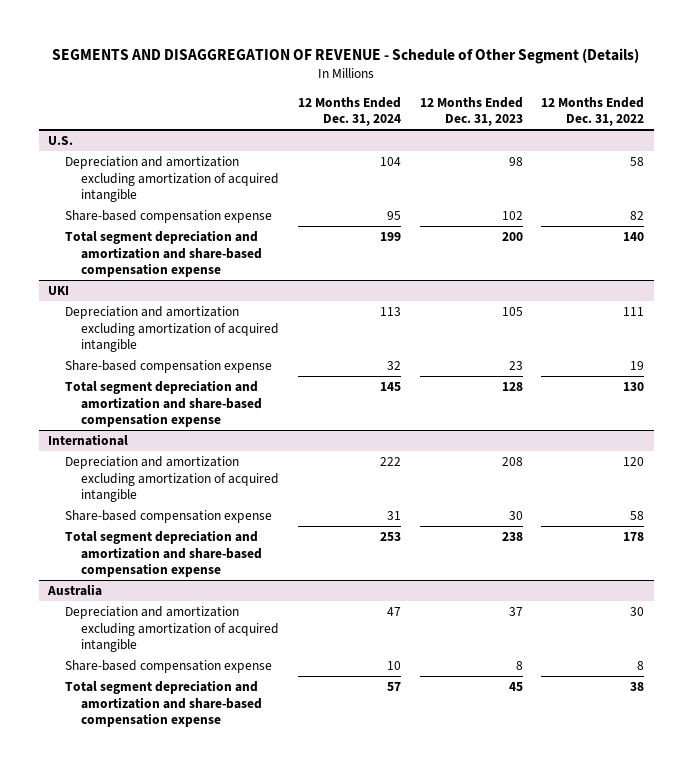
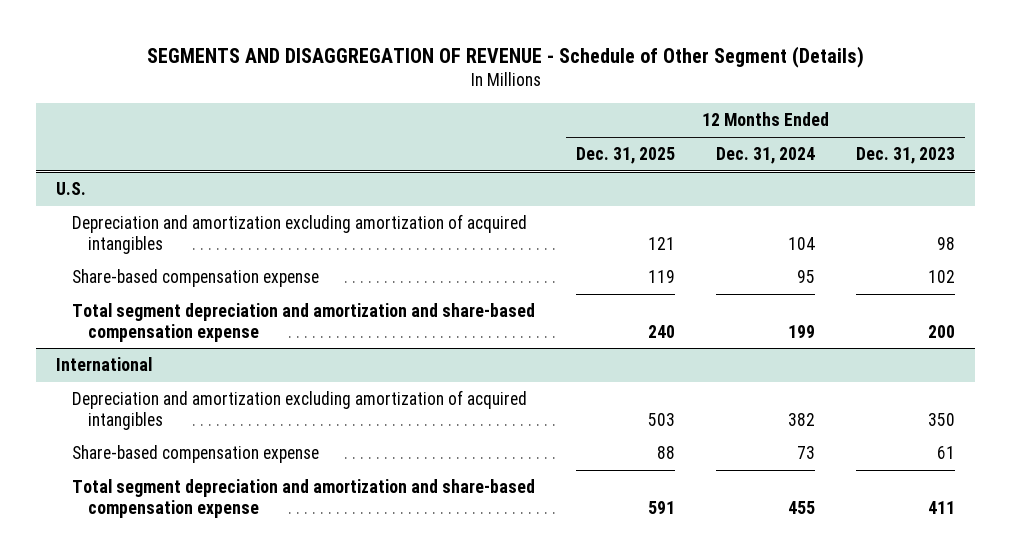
[541,96,645,127] 12 Months Ended Dec. 31, 2022 -> none
none -> [576,147,676,165] Dec. 31, 2025
[64,155,280,203] Depreciation and amortization excluding amortization of acquired intangible -> [72,213,528,254] Depreciation and amortization excluding amortization of acquired intangibles
[47,285,69,295] UKI -> none
[64,305,280,353] Depreciation and amortization excluding amortization of acquired intangible -> none
[64,359,272,373] Share-based compensation expense -> none
[64,379,263,428] Total segment depreciation and amortization and share-based compensation expense -> none
[46,583,102,596] Australia -> none
[64,605,280,653] Depreciation and amortization excluding amortization of acquired intangible -> none
[64,659,272,673] Share-based compensation expense -> none
[64,679,263,728] Total segment depreciation and amortization and share-based compensation expense -> none
[64,455,280,503] Depreciation and amortization excluding amortization of acquired intangible -> [72,389,528,430] Depreciation and amortization excluding amortization of acquired intangibles
[379,456,401,466] 222 -> [788,412,816,426] 382
[501,456,523,466] 208 -> [927,412,955,426] 350
[386,510,401,520] 31 -> [797,445,816,459] 73
[508,510,523,520] 30 -> [936,445,955,459] 61
[379,531,401,541] 253 -> [788,500,816,514] 455
[501,531,523,541] 238 -> [927,500,955,514] 411

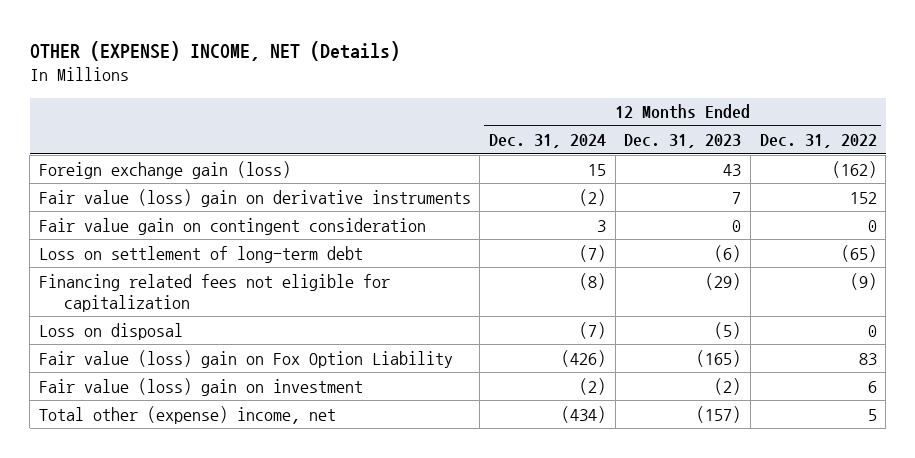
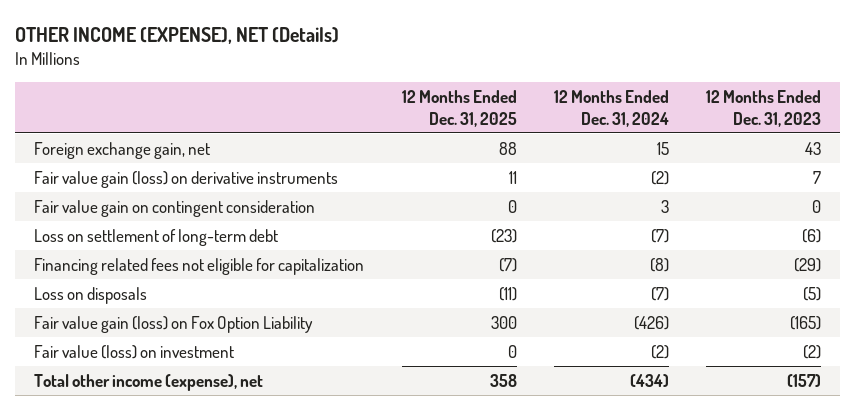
[29,40,400,61] OTHER (EXPENSE) INCOME, NET (Details) -> [15,26,340,44] OTHER INCOME (EXPENSE), NET (Details)
[759,134,877,149] Dec. 31, 2022 -> none
none -> [401,89,517,127] 12 Months Ended Dec. 31, 2025
[38,160,291,179] Foreign exchange gain (loss) -> [34,141,211,159] Foreign exchange gain, net
[38,188,471,207] Fair value (loss) gain on derivative instruments -> [34,170,339,188] Fair value gain (loss) on derivative instruments
[38,322,183,340] Loss on disposal -> [34,286,148,304] Loss on disposals
[38,349,453,368] Fair value (loss) gain on Fox Option Liability -> [34,315,314,333] Fair value gain (loss) on Fox Option Liability
[38,377,363,396] Fair value (loss) gain on investment -> [34,344,235,359] Fair value (loss) on investment
[38,405,336,424] Total other (expense) income, net -> [34,373,264,391] Total other income (expense), net

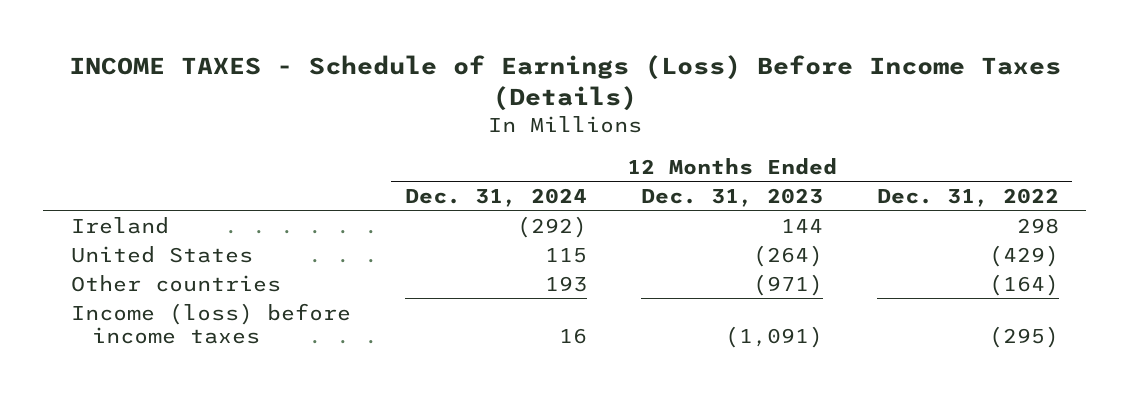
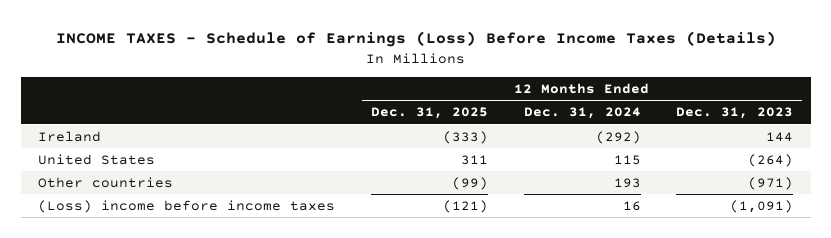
[876,187,1059,207] Dec. 31, 2022 -> none
none -> [370,107,488,120] Dec. 31, 2025
[70,302,351,345] Income (loss) before income taxes -> [38,199,336,213] (Loss) income before income taxes

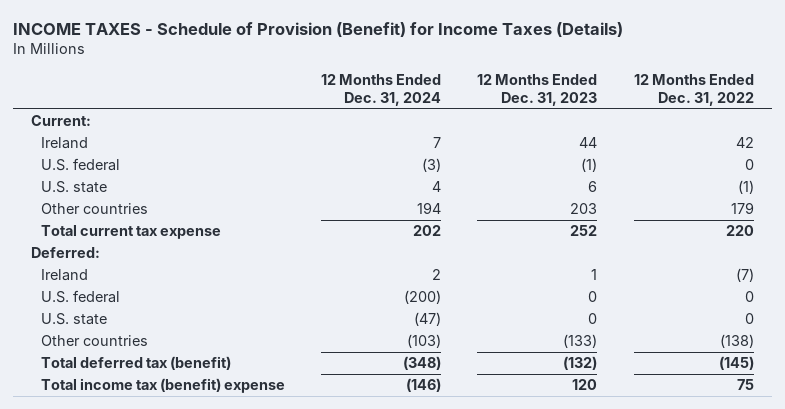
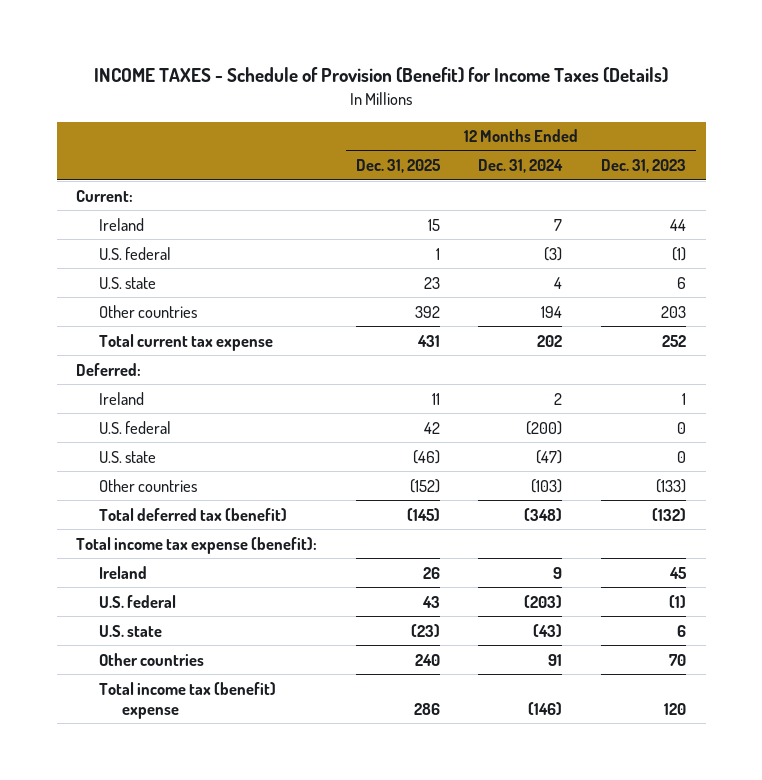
[633,73,754,106] 12 Months Ended Dec. 31, 2022 -> none
none -> [355,159,441,174] Dec. 31, 2025
none -> [75,536,317,554] Total income tax expense (benefit):
none -> [98,565,147,579] Ireland
none -> [98,594,176,608] U.S. federal
none -> [98,624,162,637] U.S. state
none -> [98,652,204,666] Other countries

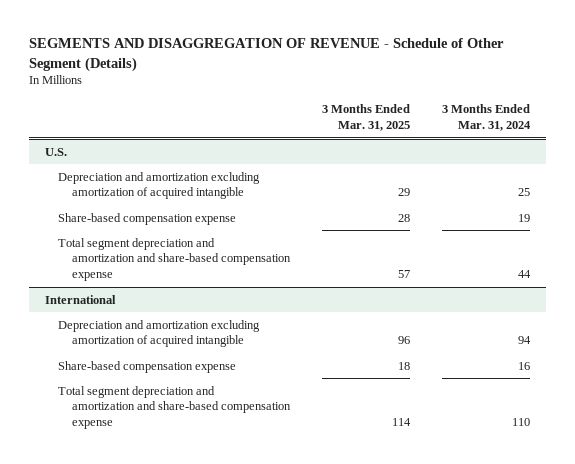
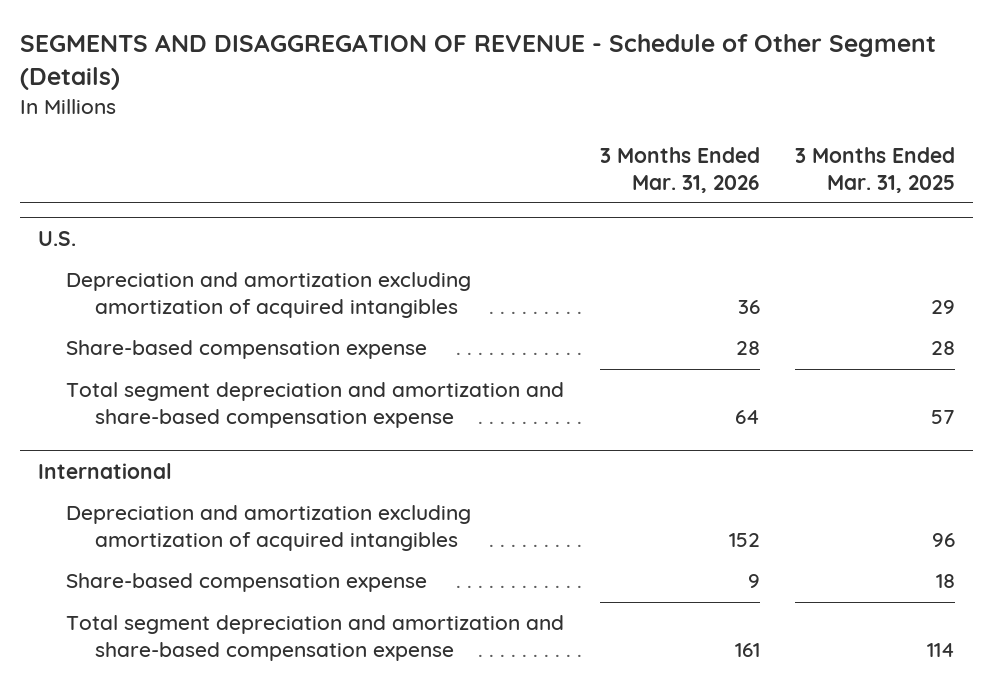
[441,104,531,132] 3 Months Ended Mar. 31, 2024 -> none
none -> [599,147,760,193] 3 Months Ended Mar. 31, 2026
[58,171,261,200] Depreciation and amortization excluding amortization of acquired intangible -> [66,272,472,318] Depreciation and amortization excluding amortization of acquired intangibles
[58,319,261,348] Depreciation and amortization excluding amortization of acquired intangible -> [66,505,472,551] Depreciation and amortization excluding amortization of acquired intangibles

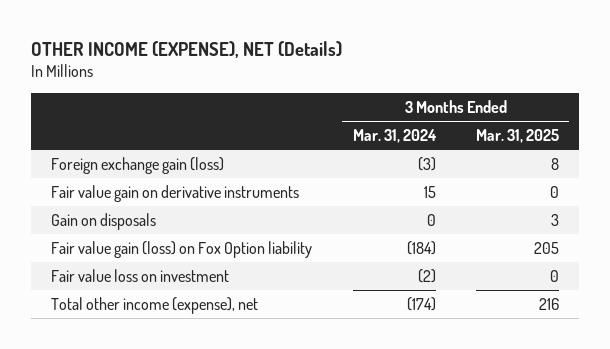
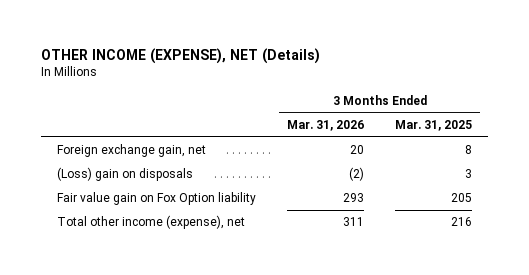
[352,129,437,144] Mar. 31, 2024 -> none
none -> [287,120,365,132] Mar. 31, 2026
[51,184,300,202] Fair value gain on derivative instruments -> none
[51,268,230,282] Fair value loss on investment -> none
[51,156,225,174] Foreign exchange gain (loss) -> [56,144,206,158] Foreign exchange gain, net
[51,212,157,230] Gain on disposals -> [56,167,193,182] (Loss) gain on disposals
[51,240,313,258] Fair value gain (loss) on Fox Option liability -> [56,192,256,206] Fair value gain on Fox Option liability

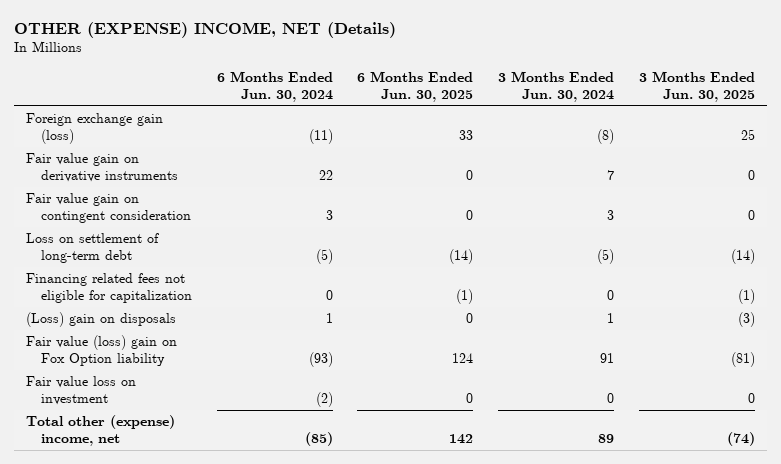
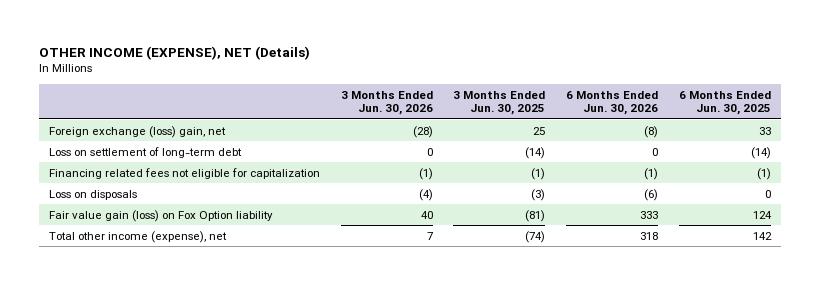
[13,22,396,39] OTHER (EXPENSE) INCOME, NET (Details) -> [38,45,310,60] OTHER INCOME (EXPENSE), NET (Details)
[216,70,333,102] 6 Months Ended Jun. 30, 2024 -> none
[497,70,614,102] 3 Months Ended Jun. 30, 2024 -> none
none -> [340,90,433,116] 3 Months Ended Jun. 30, 2026
none -> [566,90,659,116] 6 Months Ended Jun. 30, 2026
[26,153,179,183] Fair value gain on derivative instruments -> none
[26,193,192,224] Fair value gain on contingent consideration -> none
[26,113,164,145] Foreign exchange gain (loss) -> [49,125,227,138] Foreign exchange (loss) gain, net
[26,376,137,406] Fair value loss on investment -> none
[26,312,177,328] (Loss) gain on disposals -> [49,189,138,200] Loss on disposals
[26,335,178,367] Fair value (loss) gain on Fox Option liability -> [49,209,274,222] Fair value gain (loss) on Fox Option liability
[26,415,176,447] Total other (expense) income, net -> [49,230,228,243] Total other income (expense), net

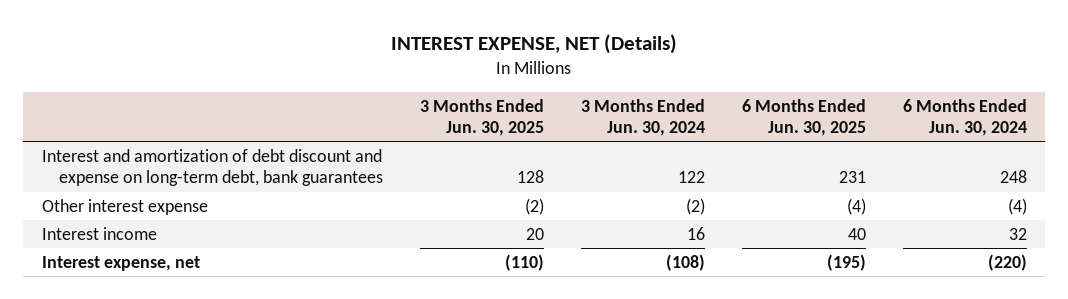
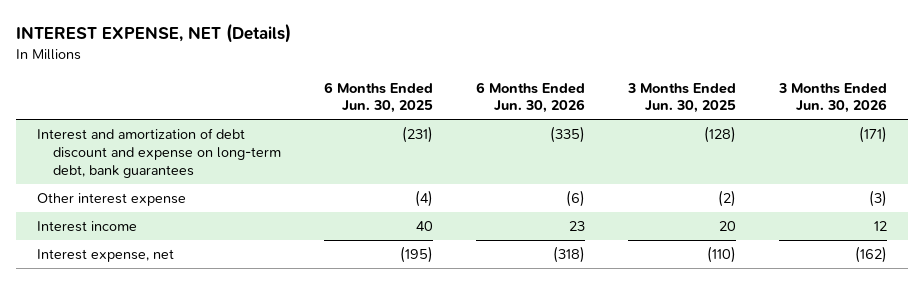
[580,98,705,137] 3 Months Ended Jun. 30, 2024 -> none
[902,98,1027,137] 6 Months Ended Jun. 30, 2024 -> none
none -> [475,81,585,114] 6 Months Ended Jun. 30, 2026
none -> [777,82,887,114] 3 Months Ended Jun. 30, 2026
[516,170,544,184] 128 -> [703,126,736,144] (128)
[838,171,866,184] 231 -> [402,126,434,144] (231)

